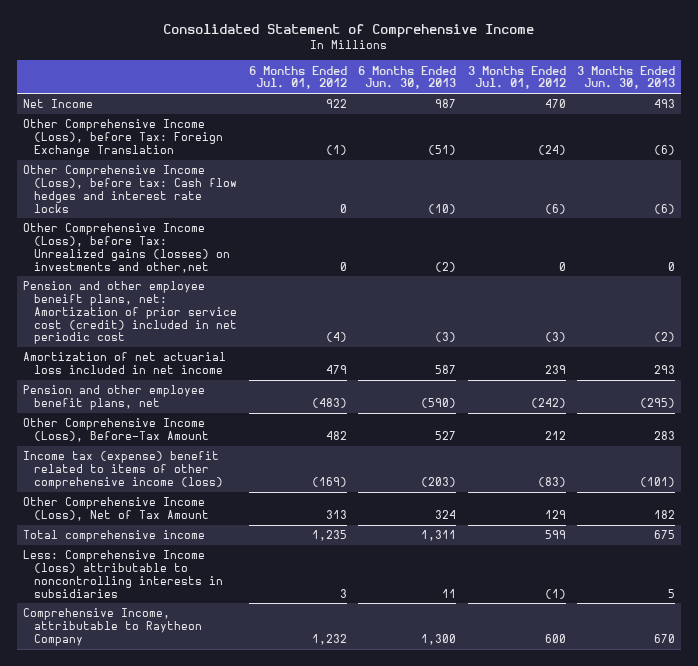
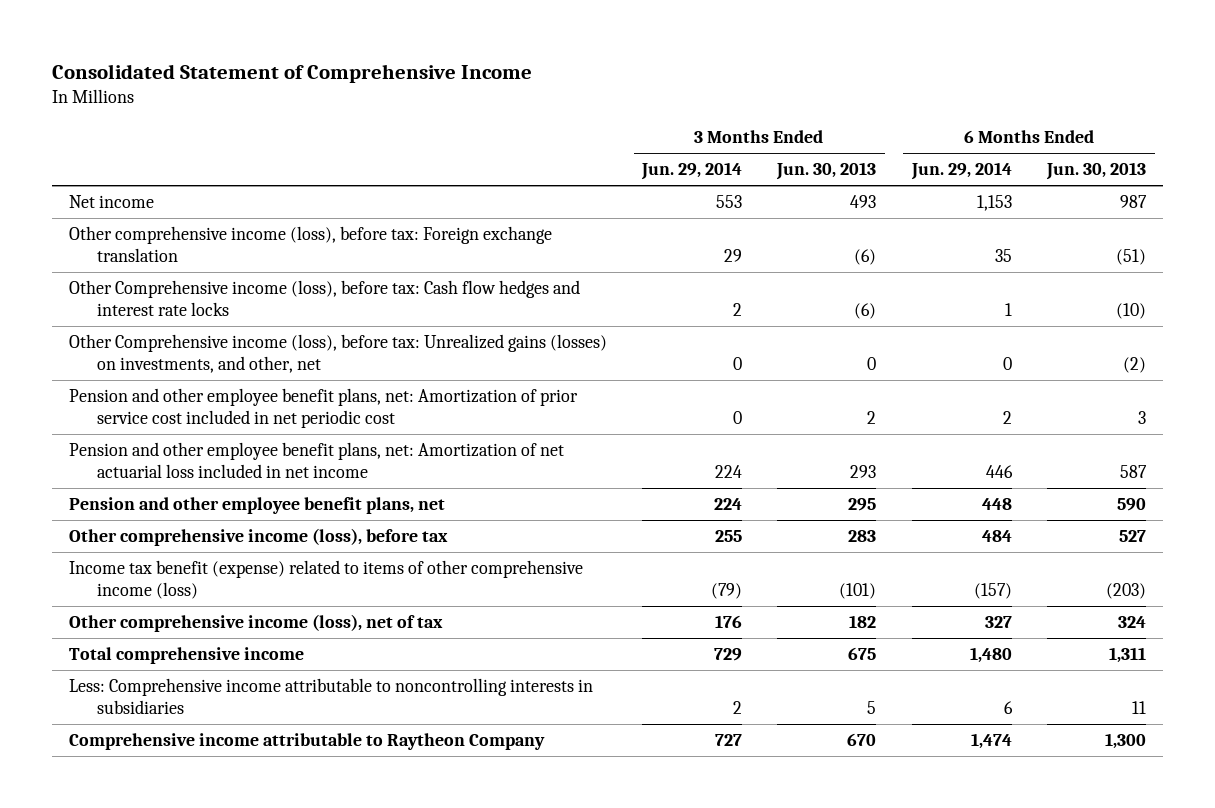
[248,65,347,90] 6 Months Ended Jul. 01, 2012 -> none
[467,65,566,90] 3 Months Ended Jul. 01, 2012 -> none
none -> [641,162,743,181] Jun. 29, 2014
none -> [910,162,1012,181] Jun. 29, 2014
[22,99,93,109] Net Income -> [69,195,155,209] Net income
[22,119,224,157] Other Comprehensive Income (Loss), before Tax: Foreign Exchange Translation -> [69,226,553,263] Other comprehensive income (loss), before tax: Foreign exchange translation
[22,165,238,213] Other Comprehensive Income (Loss), before tax: Cash flow hedges and interest rate locks -> [69,280,581,317] Other Comprehensive income (loss), before tax: Cash flow hedges and interest rate locks
[22,223,231,273] Other Comprehensive Income (Loss), before Tax: Unrealized gains (losses) on investments and other,net -> [69,334,608,374] Other Comprehensive income (loss), before tax: Unrealized gains (losses) on investments, and other, net
[22,281,238,345] Pension and other employee beneift plans, net: Amortization of prior service cost (credit) included in net periodic cost -> [69,388,579,429] Pension and other employee benefit plans, net: Amortization of prior service cost included in net periodic cost
[435,332,457,343] (3) -> [1137,411,1146,425] 3
[654,332,676,343] (2) -> [867,411,877,425] 2
[22,352,226,375] Amortization of net actuarial loss included in net income -> [69,442,565,479] Pension and other employee benefit plans, net: Amortization of net actuarial loss included in net income
[421,398,457,409] (590) -> [1116,498,1146,512] 590
[640,398,676,409] (295) -> [848,498,877,512] 295
[22,418,210,443] Other Comprehensive Income (Loss), Before-Tax Amount -> [69,528,449,547] Other comprehensive income (loss), before tax
[22,451,224,489] Income tax (expense) benefit related to items of other comprehensive income (loss) -> [69,560,584,600] Income tax benefit (expense) related to items of other comprehensive income (loss)
[22,497,210,522] Other Comprehensive Income (Loss), Net of Tax Amount -> [69,614,444,633] Other comprehensive income (loss), net of tax
[22,550,224,598] Less: Comprehensive Income (loss) attributable to noncontrolling interests in subsidiaries -> [69,678,594,715] Less: Comprehensive income attributable to noncontrolling interests in subsidiaries
[22,608,203,646] Comprehensive Income, attributable to Raytheon Company -> [69,733,546,751] Comprehensive income attributable to Raytheon Company

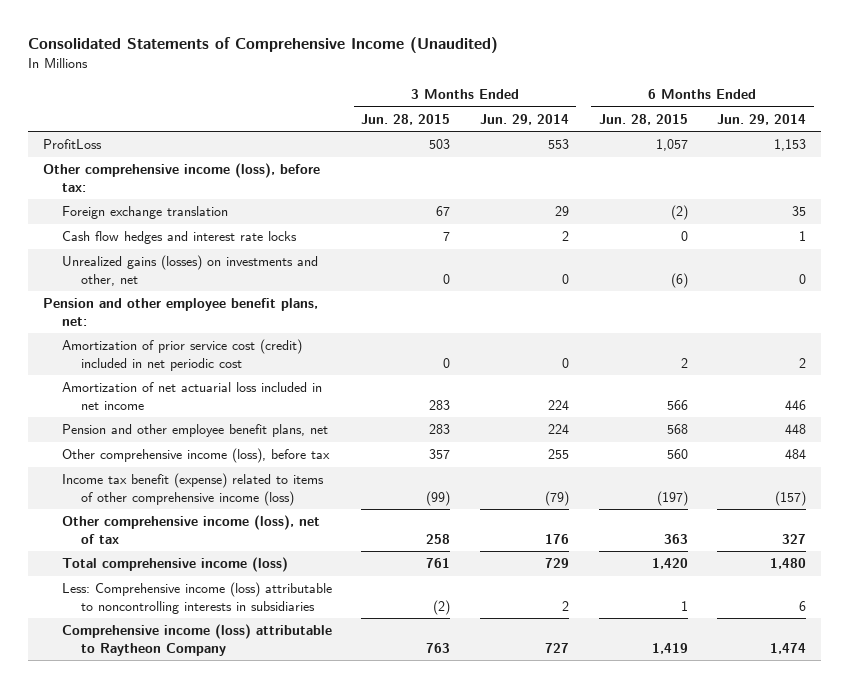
[51,64,532,84] Consolidated Statement of Comprehensive Income -> [27,37,498,54] Consolidated Statements of Comprehensive Income (Unaudited)
[776,162,877,181] Jun. 30, 2013 -> none
[1045,162,1146,181] Jun. 30, 2013 -> none
none -> [361,113,451,125] Jun. 28, 2015
none -> [598,113,688,125] Jun. 28, 2015
[69,195,155,209] Net income -> [42,139,102,150] ProfitLoss
none -> [42,163,320,192] Other comprehensive income (loss), before tax:
[69,226,553,263] Other comprehensive income (loss), before tax: Foreign exchange translation -> [61,206,228,220] Foreign exchange translation
[69,280,581,317] Other Comprehensive income (loss), before tax: Cash flow hedges and interest rate locks -> [61,231,297,245] Cash flow hedges and interest rate locks
[69,334,608,374] Other Comprehensive income (loss), before tax: Unrealized gains (losses) on investments, and other, net -> [61,255,318,286] Unrealized gains (losses) on investments and other, net
none -> [42,298,318,326] Pension and other employee benefit plans, net:
[69,388,579,429] Pension and other employee benefit plans, net: Amortization of prior service cost included in net periodic cost -> [61,339,302,371] Amortization of prior service cost (credit) included in net periodic cost
[69,442,565,479] Pension and other employee benefit plans, net: Amortization of net actuarial loss included in net income -> [61,382,322,410] Amortization of net actuarial loss included in net income
[69,647,305,665] Total comprehensive income -> [61,557,288,573] Total comprehensive income (loss)
[69,678,594,715] Less: Comprehensive income attributable to noncontrolling interests in subsidiaries -> [61,582,332,614] Less: Comprehensive income (loss) attributable to noncontrolling interests in subsidiaries
[69,733,546,751] Comprehensive income attributable to Raytheon Company -> [61,624,332,656] Comprehensive income (loss) attributable to Raytheon Company

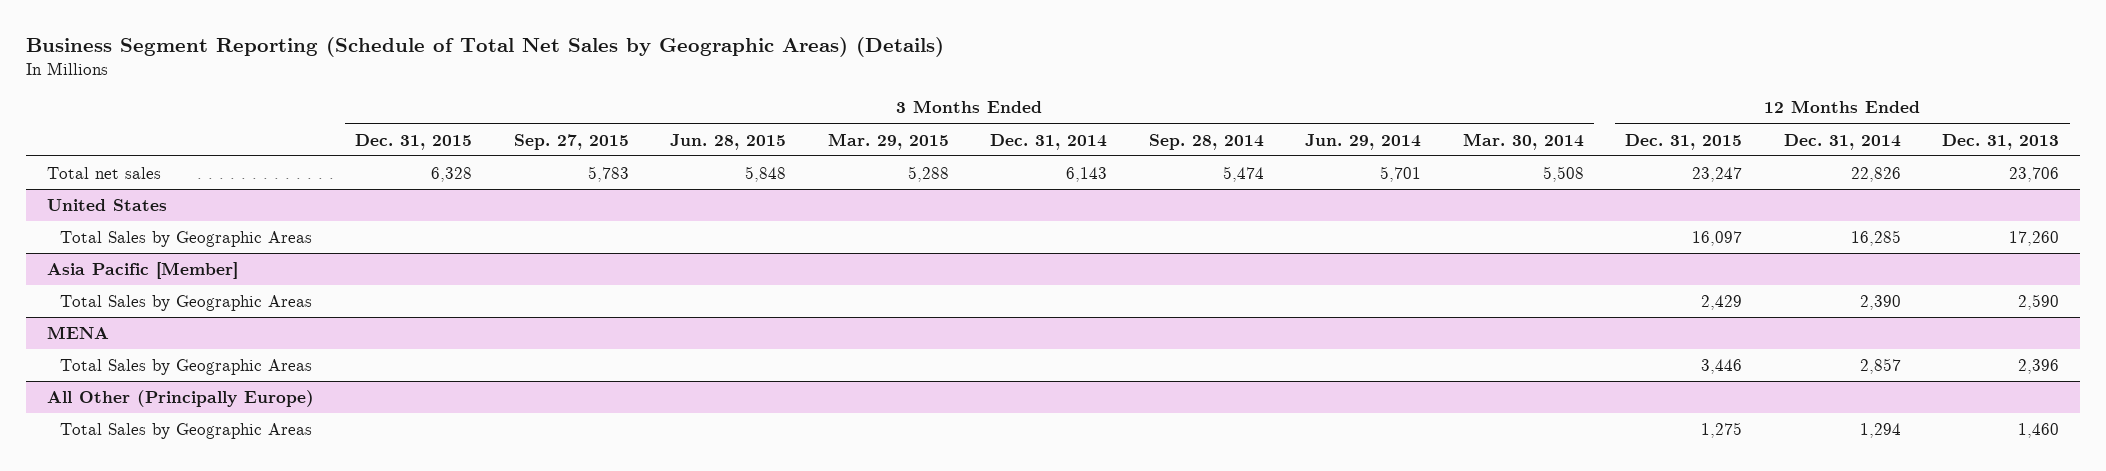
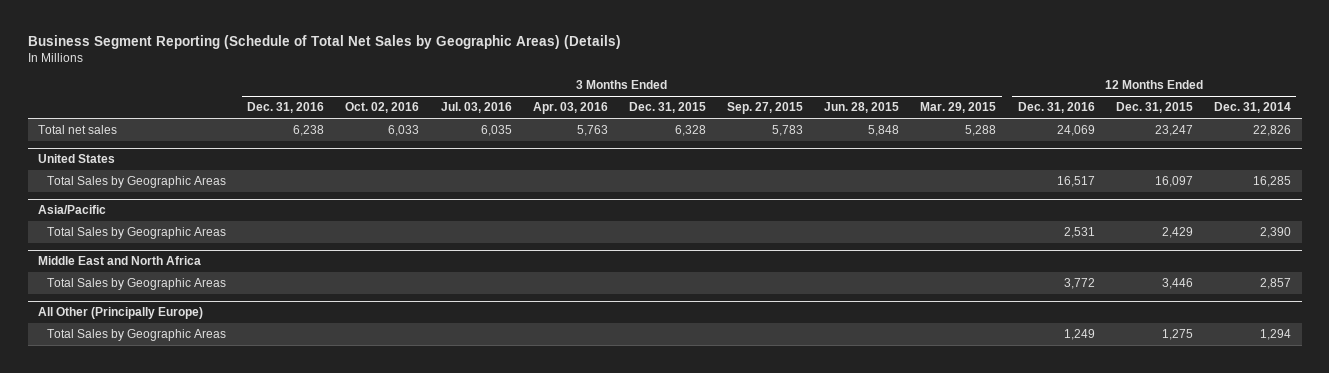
[990,133,1108,150] Dec. 31, 2014 -> none
[1148,133,1264,150] Sep. 28, 2014 -> none
[1305,133,1422,150] Jun. 29, 2014 -> none
[1462,132,1584,150] Mar. 30, 2014 -> none
[1942,133,2060,150] Dec. 31, 2013 -> none
none -> [247,102,325,114] Dec. 31, 2016
none -> [345,102,420,114] Oct. 02, 2016
none -> [440,102,512,114] Jul. 03, 2016
none -> [532,102,608,115] Apr. 03, 2016
none -> [1017,102,1095,114] Dec. 31, 2016
[46,261,238,279] Asia Pacific [Member] -> [38,205,107,215] Asia/Pacific
[46,325,109,339] MENA -> [38,256,202,266] Middle East and North Africa

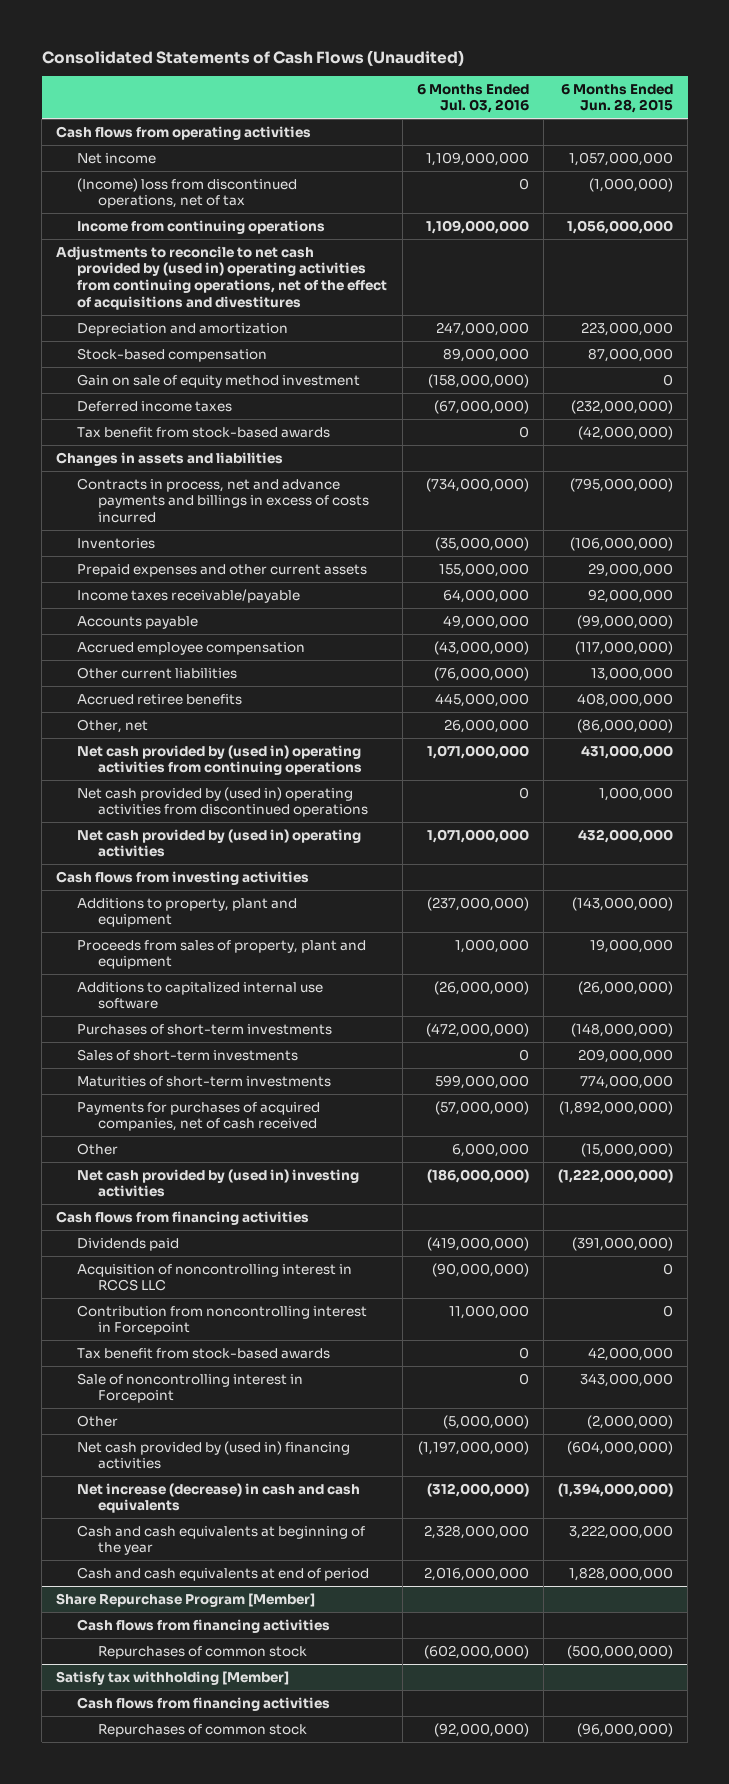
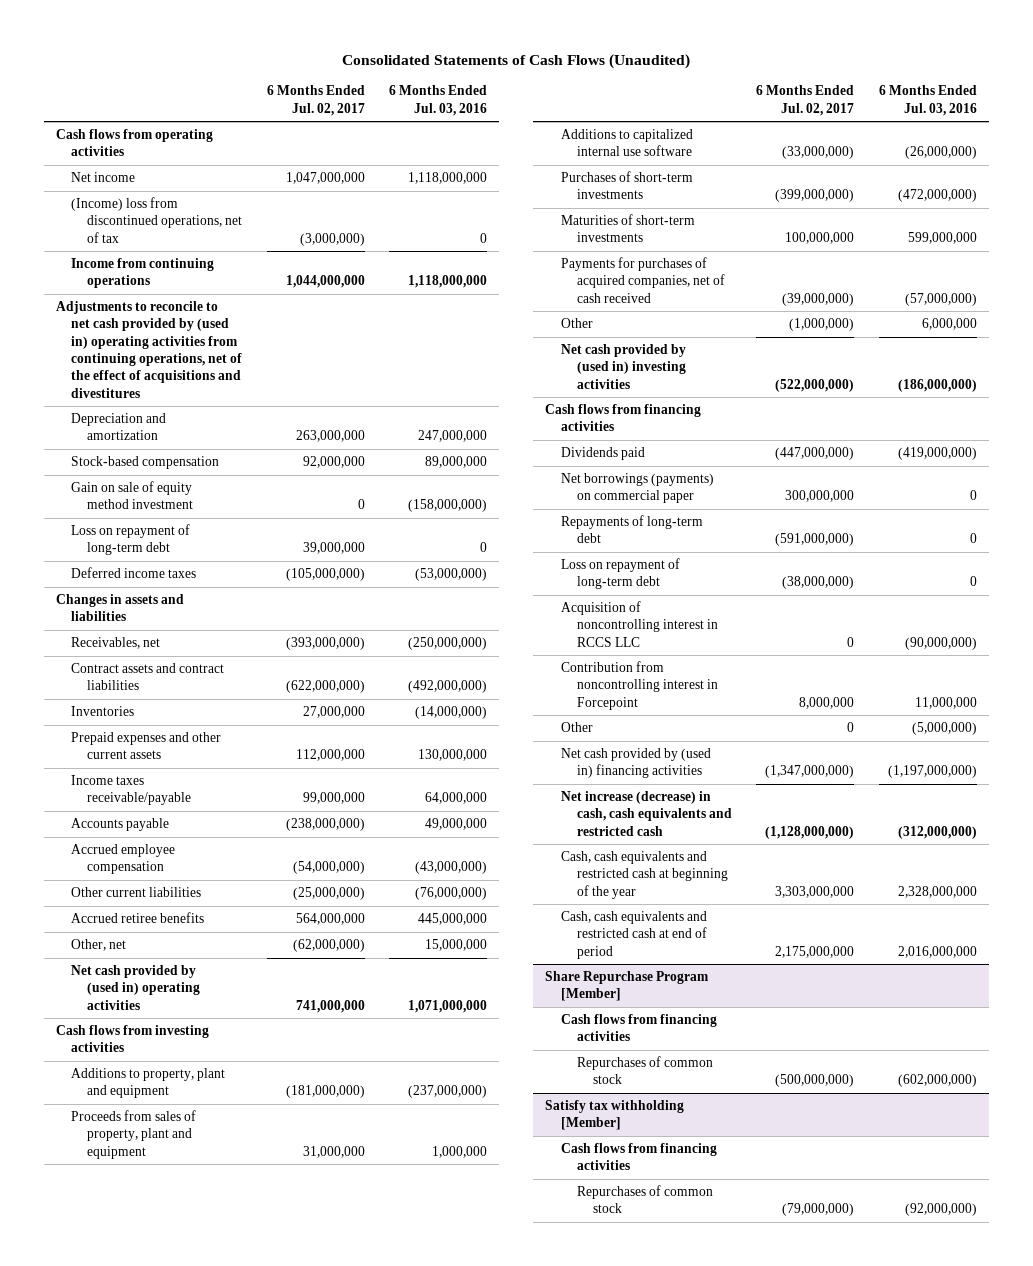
[561,83,674,114] 6 Months Ended Jun. 28, 2015 -> none
none -> [266,85,365,116] 6 Months Ended Jul. 02, 2017
[425,151,529,166] 1,109,000,000 -> [408,172,488,185] 1,118,000,000
[425,219,529,234] 1,109,000,000 -> [408,275,488,289] 1,118,000,000
[77,426,331,438] Tax benefit from stock-based awards -> none
none -> [71,524,191,556] Loss on repayment of long-term debt
[433,399,529,414] (67,000,000) -> [415,568,488,582] (53,000,000)
[77,477,370,524] Contracts in process, net and advance payments and billings in excess of costs incurred -> none
none -> [71,637,161,650] Receivables, net
none -> [71,663,225,691] Contract assets and contract liabilities
[434,536,529,551] (35,000,000) -> [415,706,488,720] (14,000,000)
[438,562,529,577] 155,000,000 -> [418,749,488,762] 130,000,000
[77,744,363,776] Net cash provided by (used in) operating activities from continuing operations -> none
[77,786,369,818] Net cash provided by (used in) operating activities from discontinued operations -> none
[443,718,529,733] 26,000,000 -> [425,939,488,952] 15,000,000
[77,1048,299,1061] Sales of short-term investments -> none
none -> [561,473,715,504] Net borrowings (payments) on commercial paper
none -> [561,515,704,544] Repayments of long-term debt
none -> [561,558,681,590] Loss on repayment of long-term debt
[77,1347,331,1359] Tax benefit from stock-based awards -> none
[77,1372,304,1404] Sale of noncontrolling interest in Forcepoint -> none
[77,1482,361,1514] Net increase (decrease) in cash and cash equivalents -> [561,791,732,836] Net increase (decrease) in cash, cash equivalents and restricted cash
[77,1524,366,1556] Cash and cash equivalents at beginning of the year -> [561,851,728,899] Cash, cash equivalents and restricted cash at beginning of the year
[77,1566,370,1581] Cash and cash equivalents at end of period -> [561,911,708,959] Cash, cash equivalents and restricted cash at end of period

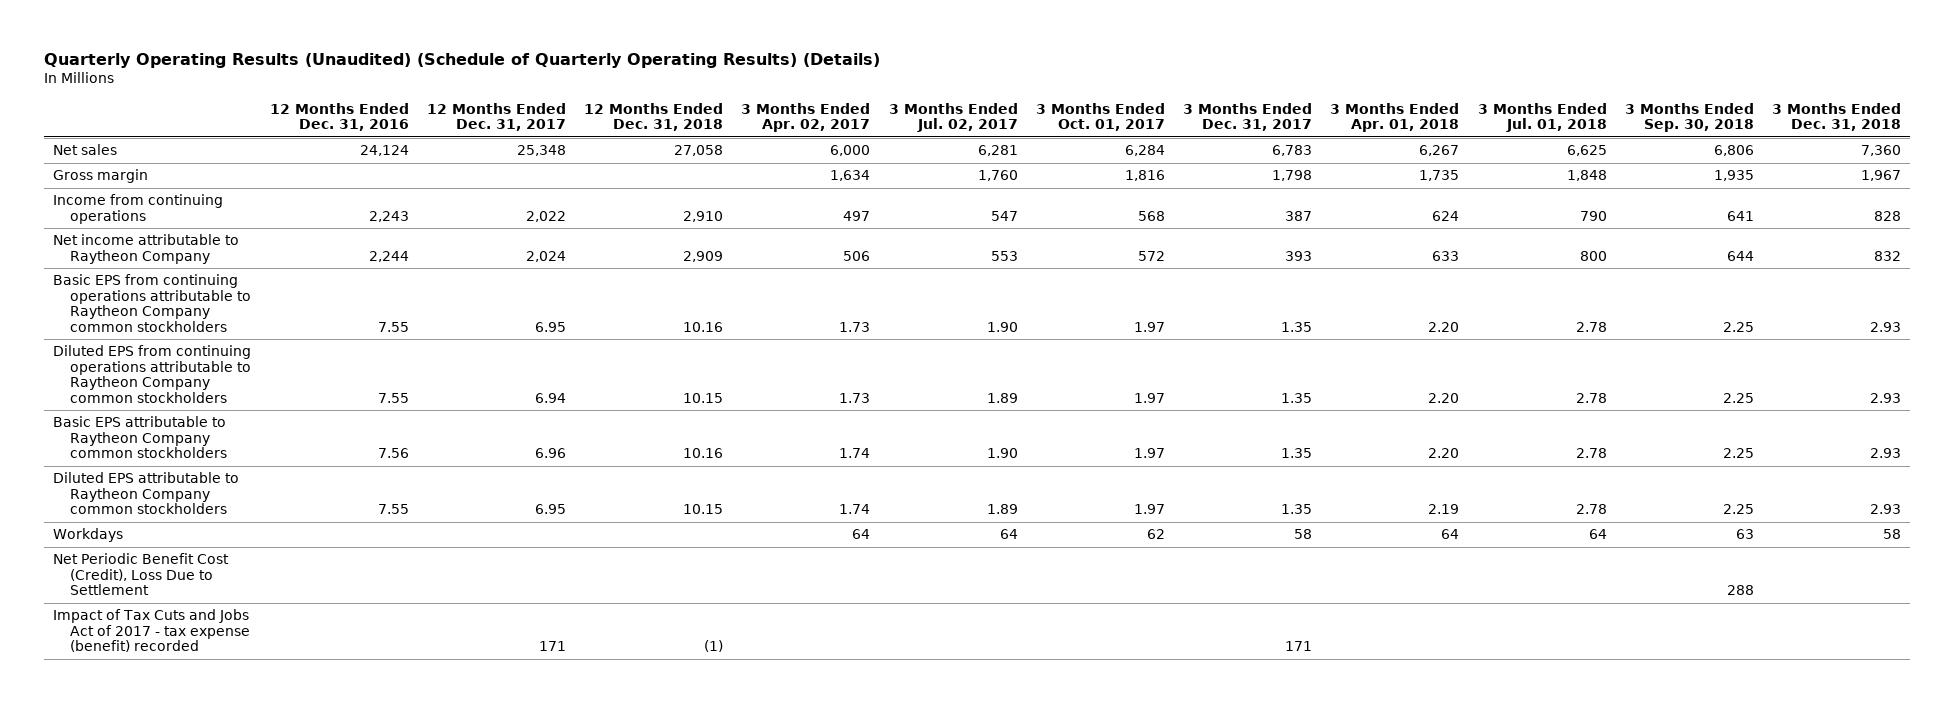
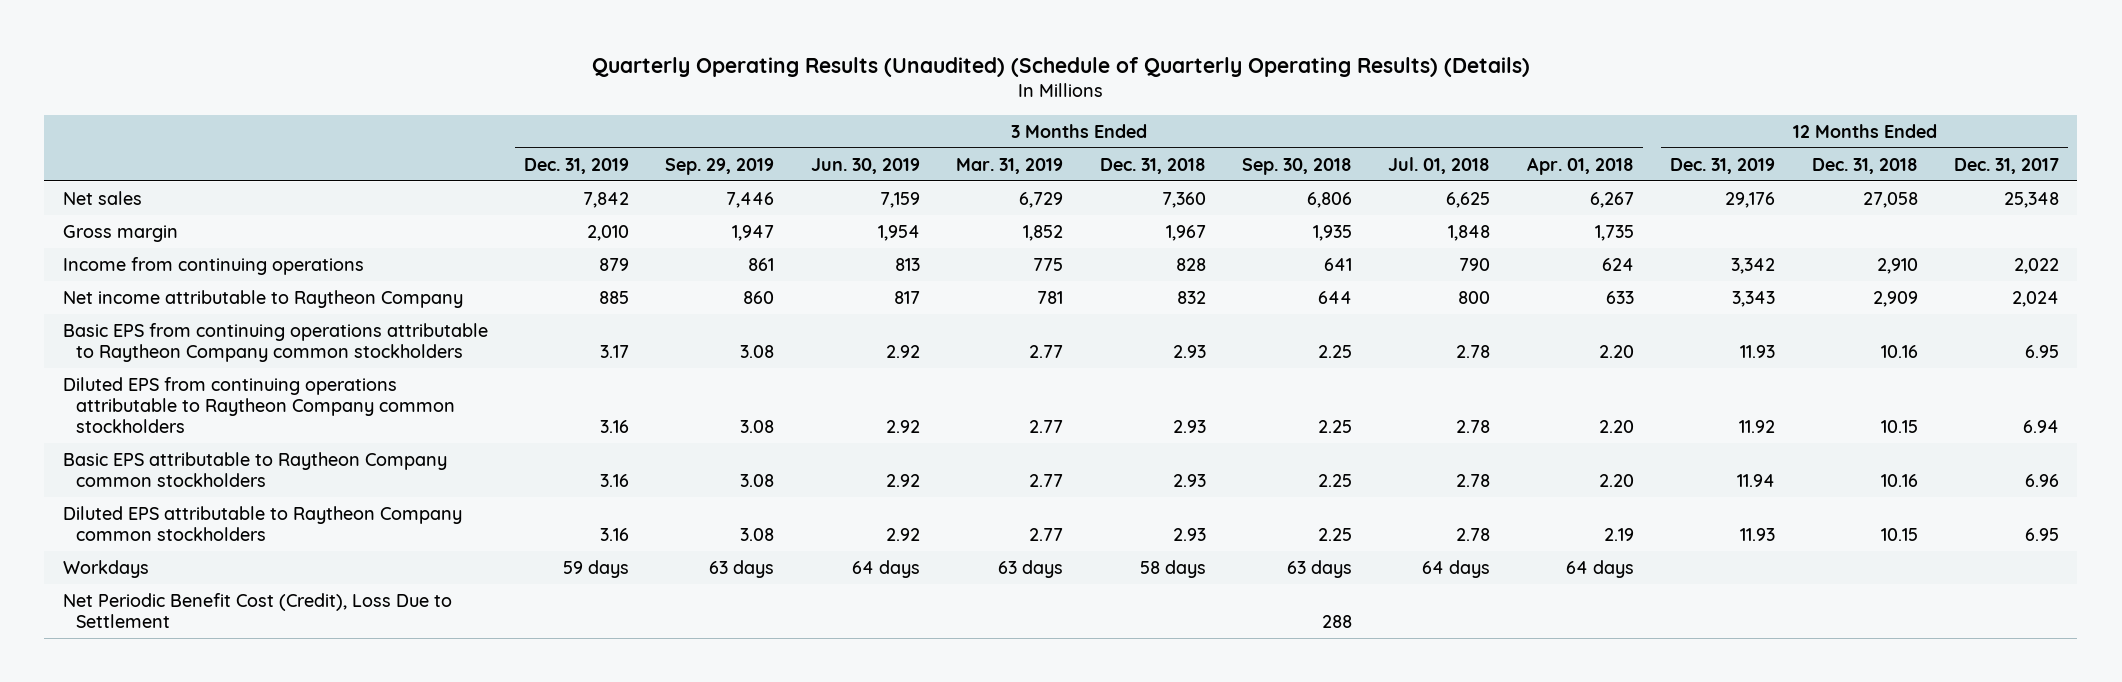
[269,102,409,132] 12 Months Ended Dec. 31, 2016 -> none
[741,102,871,133] 3 Months Ended Apr. 02, 2017 -> none
[888,102,1018,133] 3 Months Ended Jul. 02, 2017 -> none
[1035,102,1165,132] 3 Months Ended Oct. 01, 2017 -> none
[1183,102,1313,132] 3 Months Ended Dec. 31, 2017 -> none
none -> [524,157,630,174] Dec. 31, 2019
none -> [665,157,775,175] Sep. 29, 2019
none -> [810,157,920,174] Jun. 30, 2019
none -> [956,157,1064,174] Mar. 31, 2019
none -> [1670,157,1776,174] Dec. 31, 2019
[1441,529,1460,540] 64 -> [1565,559,1634,578] 64 days
[1588,529,1607,540] 64 -> [1422,559,1491,578] 64 days
[1735,529,1754,540] 63 -> [1286,559,1352,578] 63 days
[1883,529,1902,540] 58 -> [1139,559,1206,578] 58 days
[53,609,251,653] Impact of Tax Cuts and Jobs Act of 2017 - tax expense (benefit) recorded -> none

